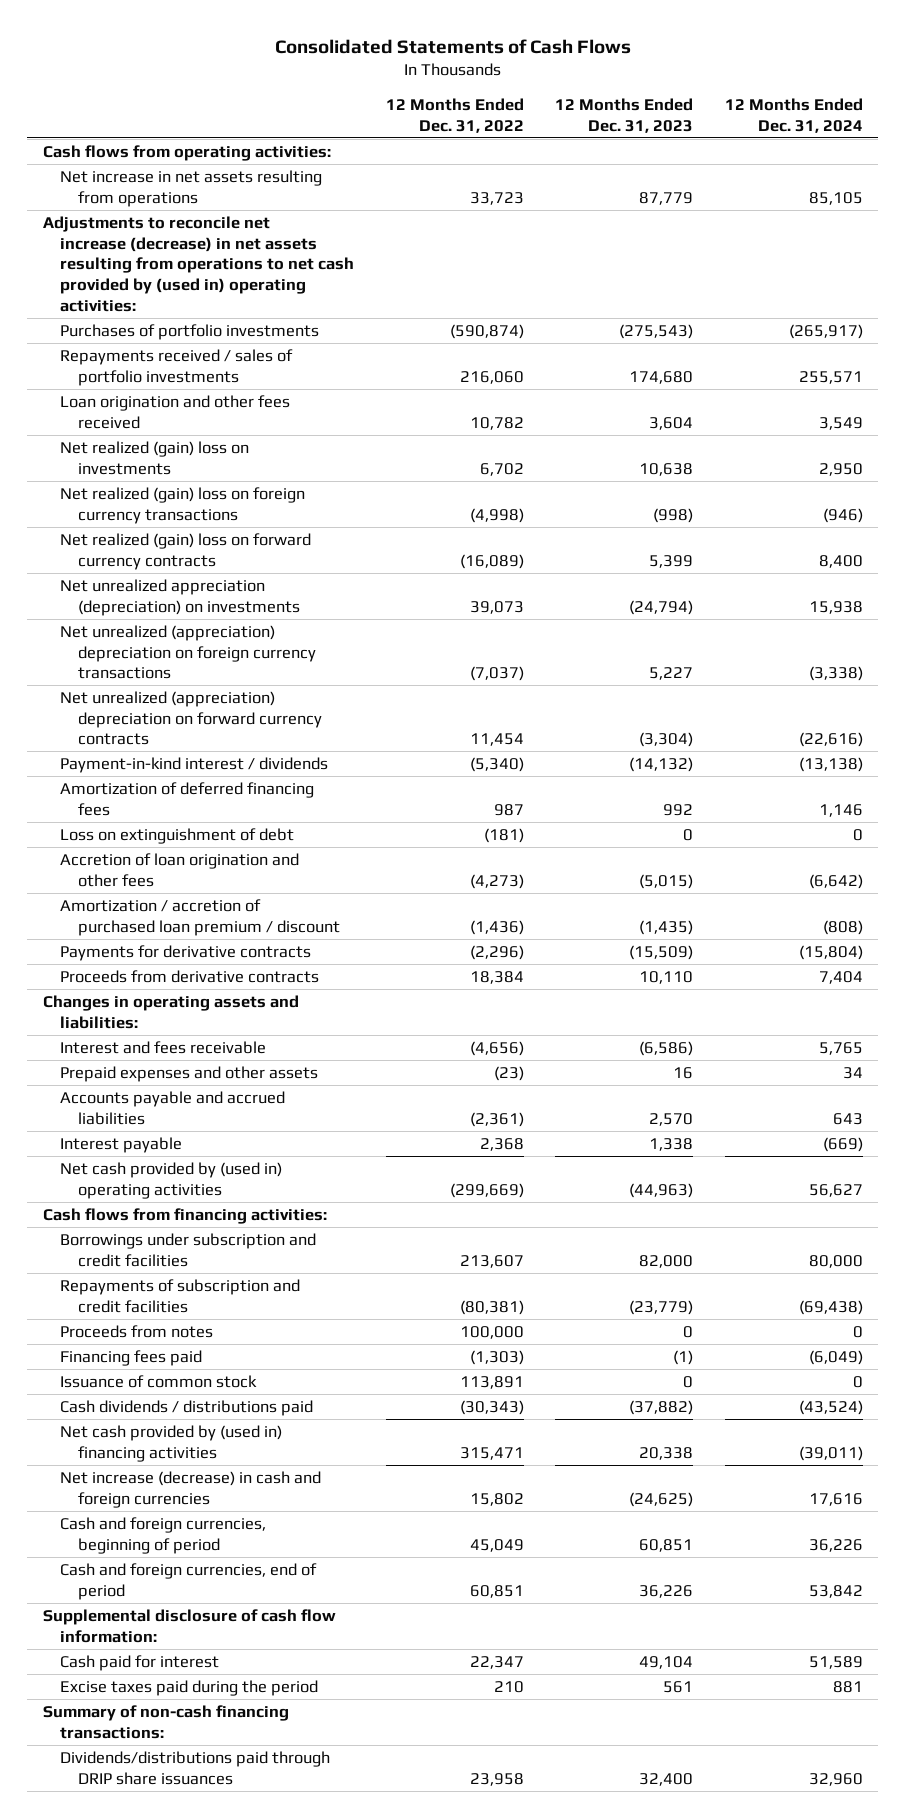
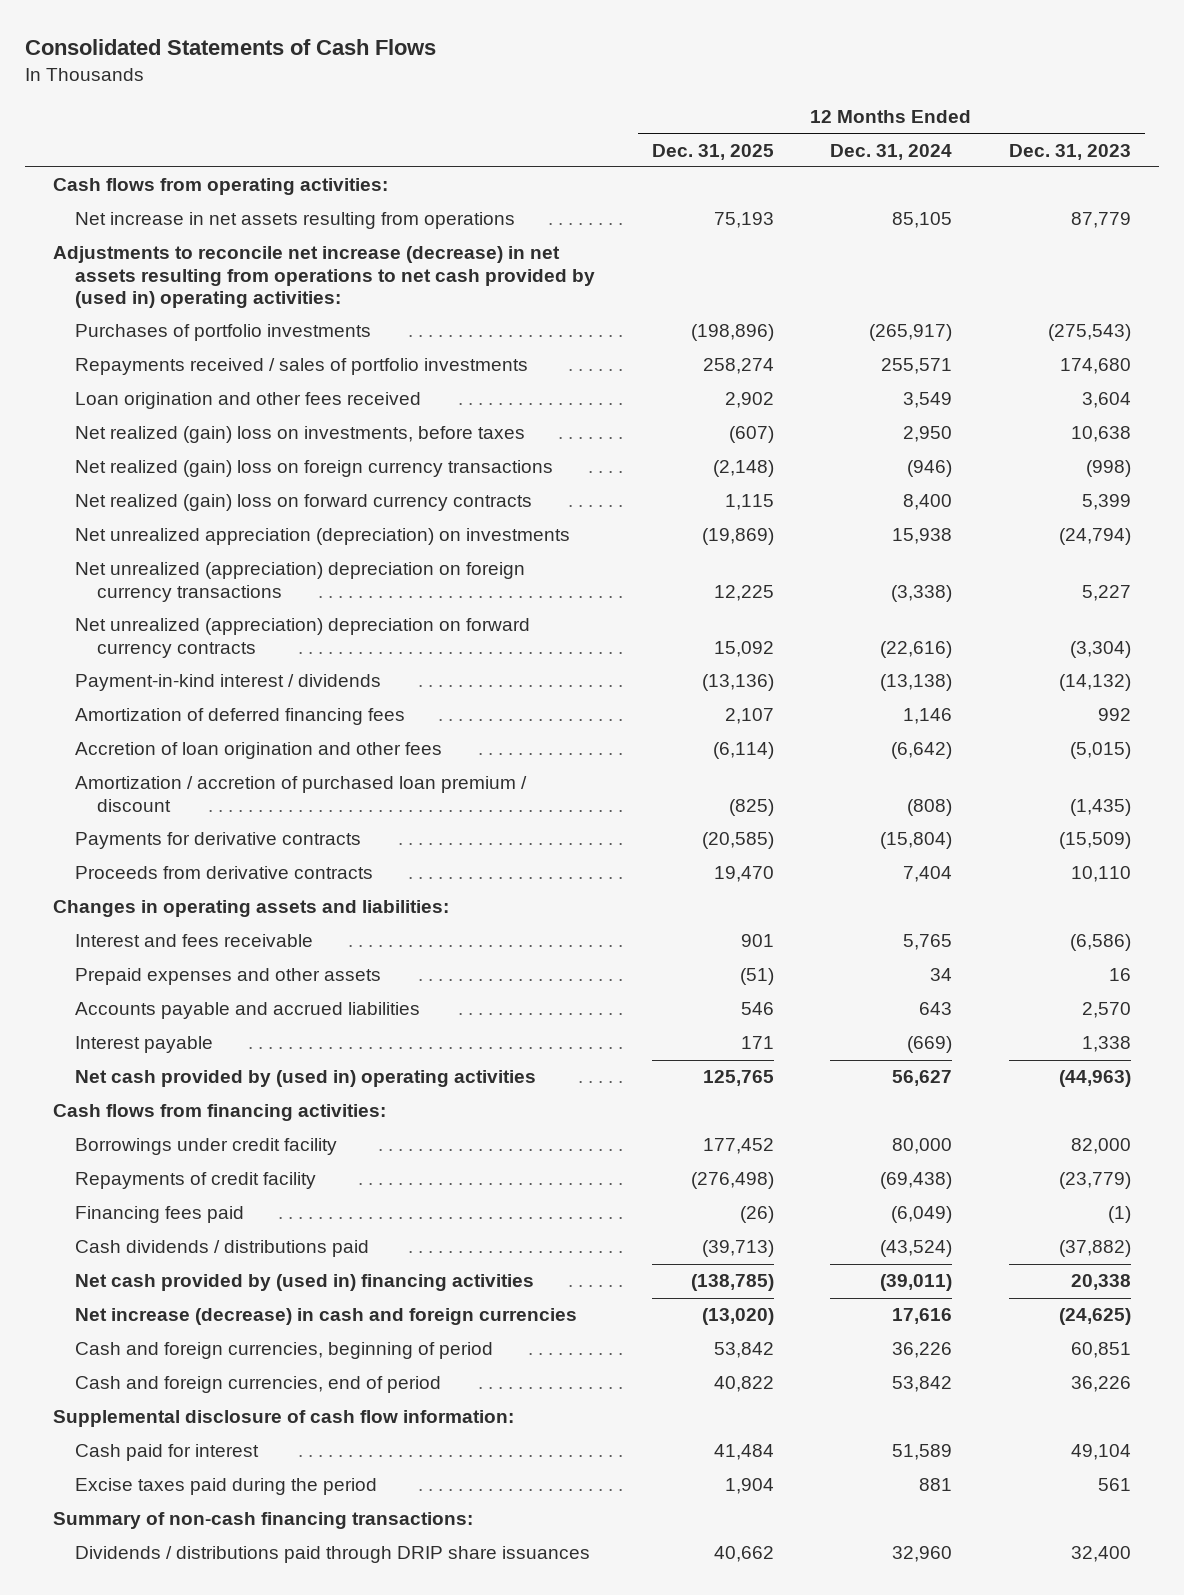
[385,97,524,133] 12 Months Ended Dec. 31, 2022 -> none
none -> [651,143,774,160] Dec. 31, 2025
[60,440,250,475] Net realized (gain) loss on investments -> [75,426,526,444] Net realized (gain) loss on investments, before taxes
[60,827,295,844] Loss on extinguishment of debt -> none
[60,1324,214,1338] Proceeds from notes -> none
[60,1232,317,1267] Borrowings under subscription and credit facilities -> [75,1138,338,1156] Borrowings under credit facility
[60,1278,301,1313] Repayments of subscription and credit facilities -> [75,1172,317,1190] Repayments of credit facility
[60,1374,258,1388] Issuance of common stock -> none
[60,1750,331,1785] Dividends/distributions paid through DRIP share issuances -> [75,1546,591,1564] Dividends / distributions paid through DRIP share issuances

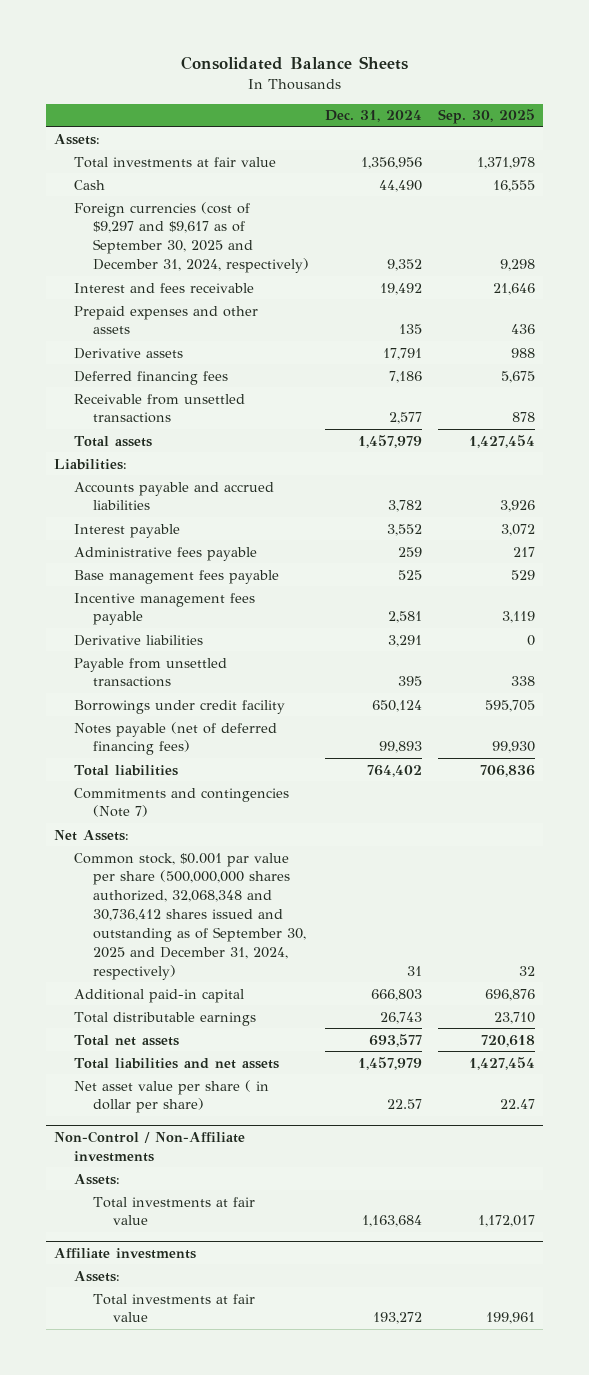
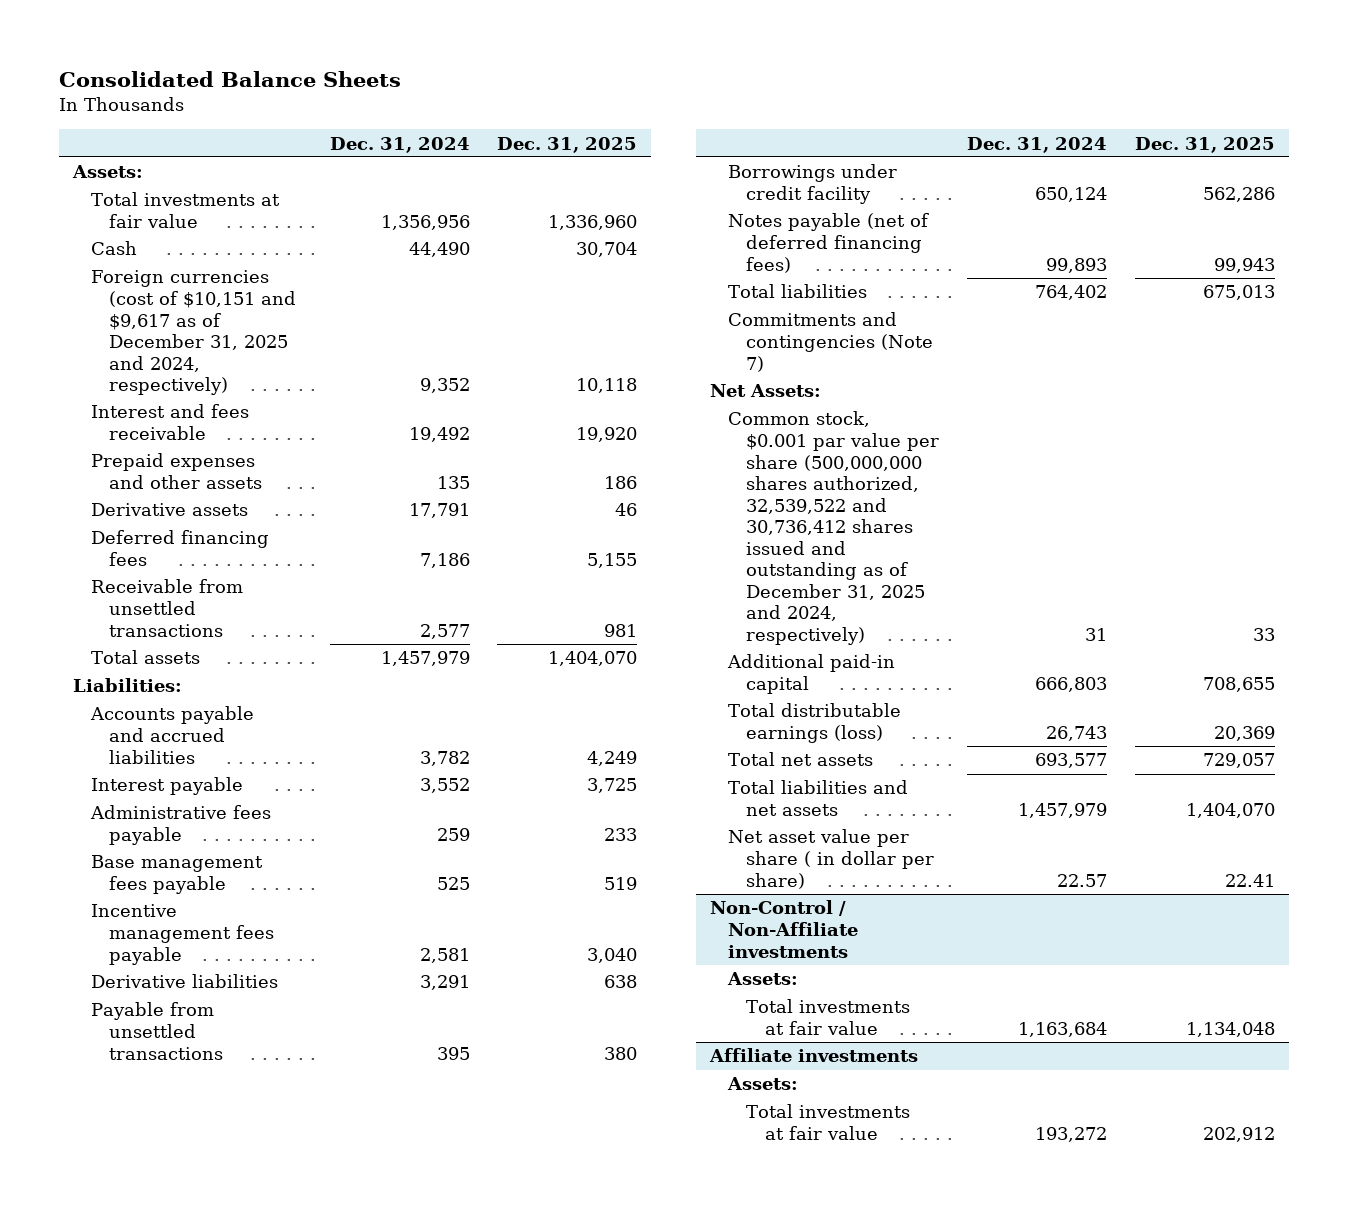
[438,109,536,125] Sep. 30, 2025 -> none
none -> [497,136,638,153] Dec. 31, 2025
[73,201,310,274] Foreign currencies (cost of $9,297 and $9,617 as of September 30, 2025 and December 31, 2024, respectively) -> [90,270,297,396] Foreign currencies (cost of $10,151 and $9,617 as of December 31, 2025 and 2024, respectively)
[73,852,307,980] Common stock, $0.001 par value per share (500,000,000 shares authorized, 32,068,348 and 30,736,412 shares issued and outstanding as of September 30, 2025 and December 31, 2024, respectively) -> [728,411,940,645] Common stock, $0.001 par value per share (500,000,000 shares authorized, 32,539,522 and 30,736,412 shares issued and outstanding as of December 31, 2025 and 2024, respectively)
[73,1011,256,1026] Total distributable earnings -> [728,703,902,744] Total distributable earnings (loss)

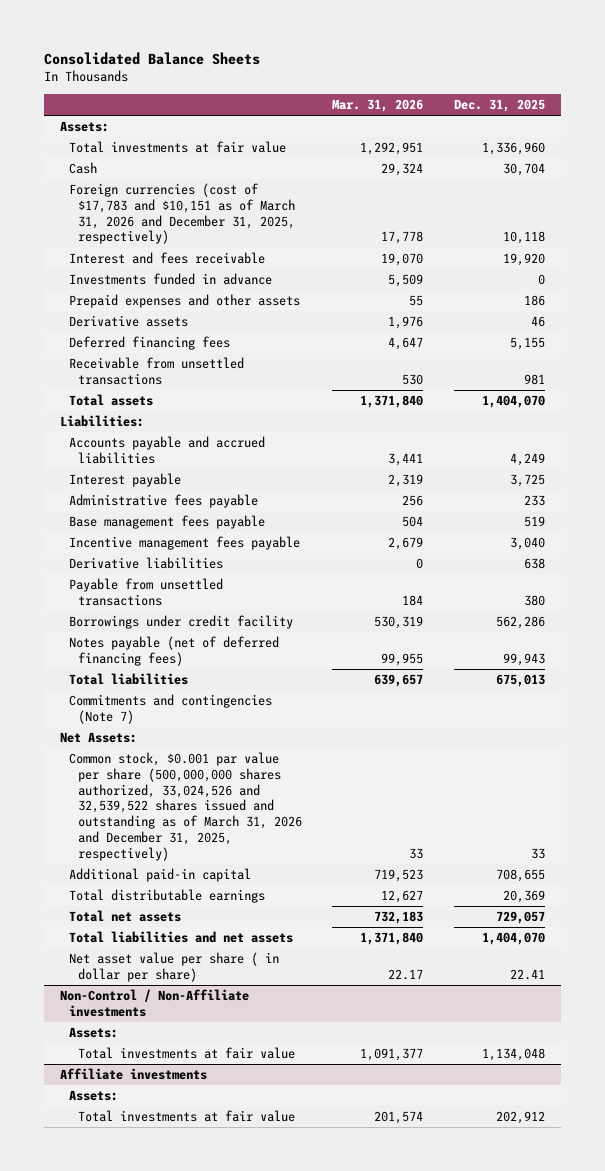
[329,136,470,153] Dec. 31, 2024 -> none
none -> [332,98,424,112] Mar. 31, 2026
[90,270,297,396] Foreign currencies (cost of $10,151 and $9,617 as of December 31, 2025 and 2024, respectively) -> [68,183,295,245] Foreign currencies (cost of $17,783 and $10,151 as of March 31, 2026 and December 31, 2025, respectively)
none -> [68,273,272,286] Investments funded in advance
[728,411,940,645] Common stock, $0.001 par value per share (500,000,000 shares authorized, 32,539,522 and 30,736,412 shares issued and outstanding as of December 31, 2025 and 2024, respectively) -> [68,752,302,861] Common stock, $0.001 par value per share (500,000,000 shares authorized, 33,024,526 and 32,539,522 shares issued and outstanding as of March 31, 2026 and December 31, 2025, respectively)
[728,703,902,744] Total distributable earnings (loss) -> [68,889,265,904] Total distributable earnings

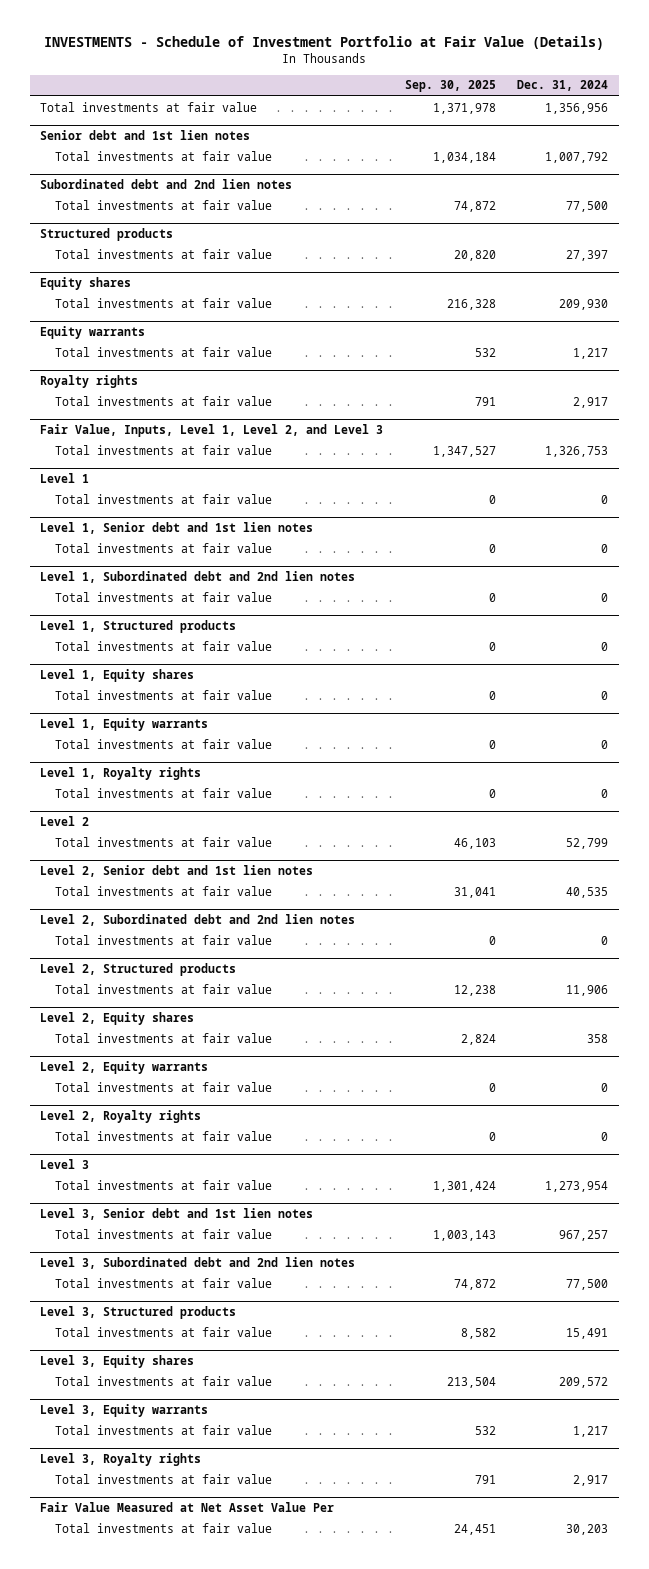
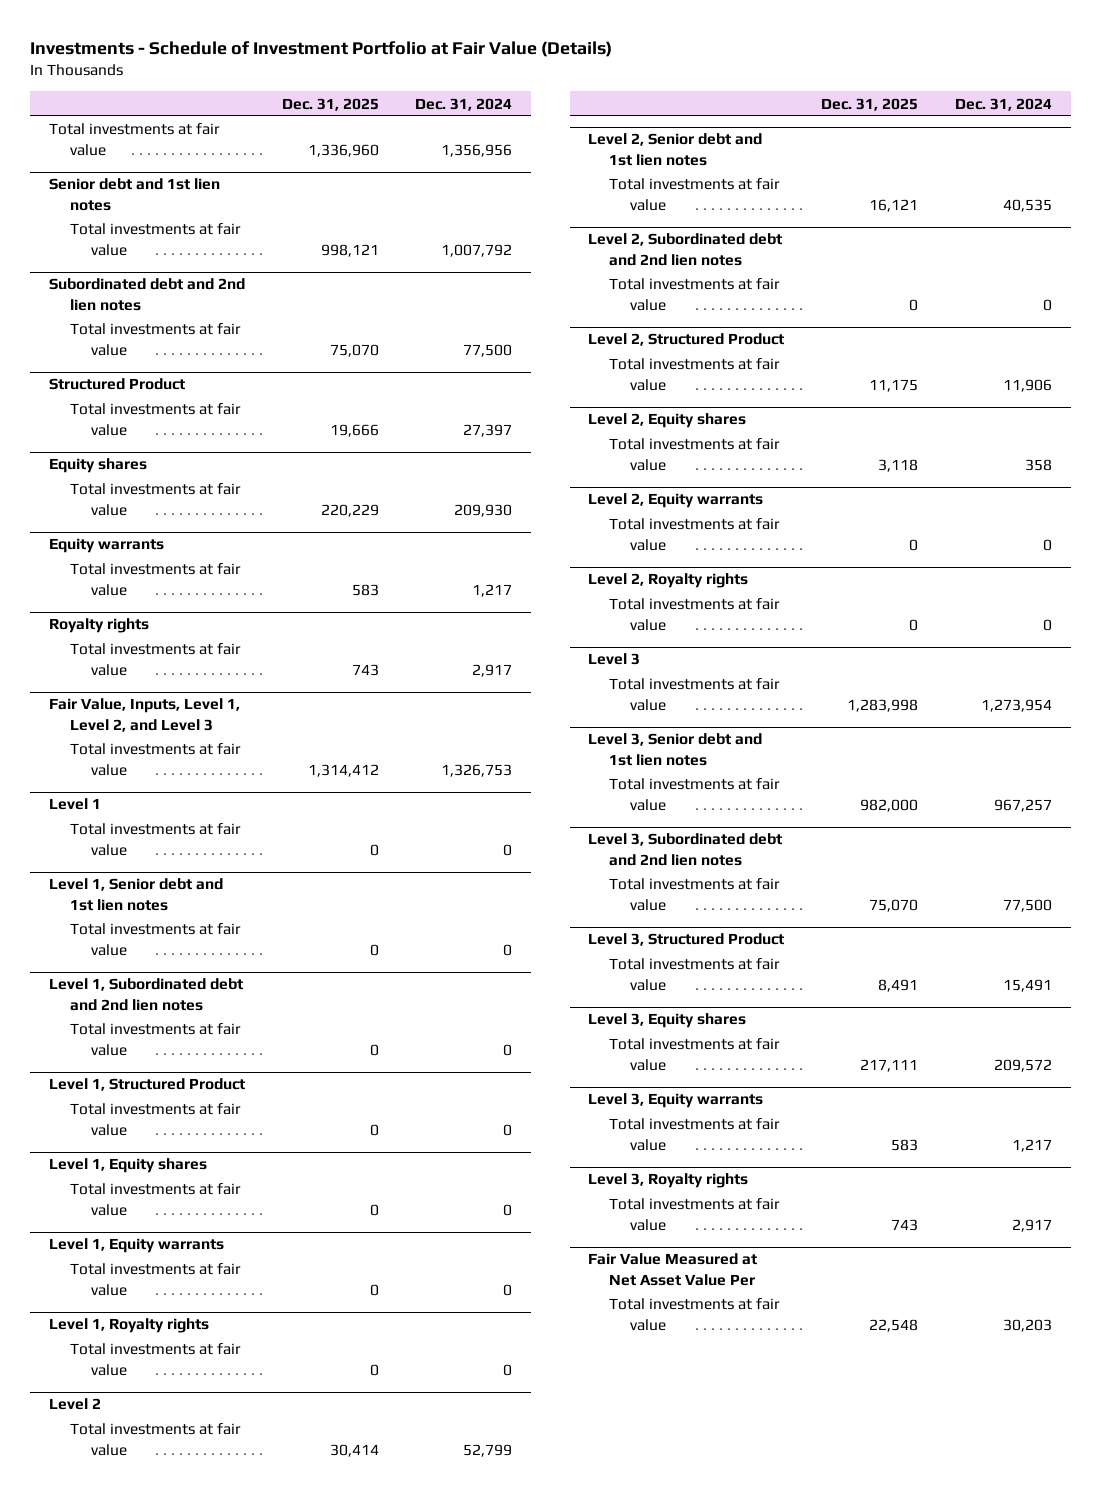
[44,36,605,51] INVESTMENTS - Schedule of Investment Portfolio at Fair Value (Details) -> [30,41,613,58] Investments - Schedule of Investment Portfolio at Fair Value (Details)
[404,80,496,93] Sep. 30, 2025 -> none
none -> [281,97,379,111] Dec. 31, 2025
[40,227,174,241] Structured products -> [48,378,185,391] Structured Product
[40,619,237,633] Level 1, Structured products -> [48,1078,245,1092] Level 1, Structured Product
[40,962,237,976] Level 2, Structured products -> [588,333,785,347] Level 2, Structured Product
[40,1305,237,1319] Level 3, Structured products -> [588,933,785,947] Level 3, Structured Product

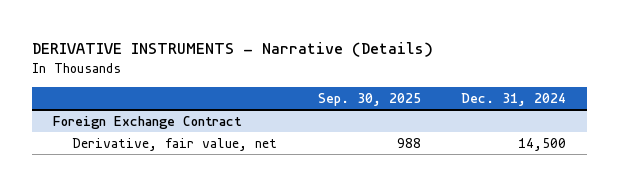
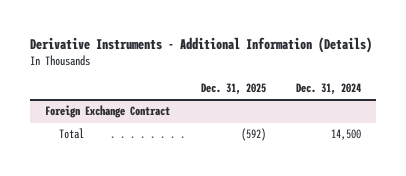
[32,42,434,58] DERIVATIVE INSTRUMENTS - Narrative (Details) -> [30,36,373,53] Derivative Instruments - Additional Information (Details)
[317,92,421,106] Sep. 30, 2025 -> none
none -> [200,83,266,96] Dec. 31, 2025
[71,137,277,151] Derivative, fair value, net -> [58,128,84,140] Total

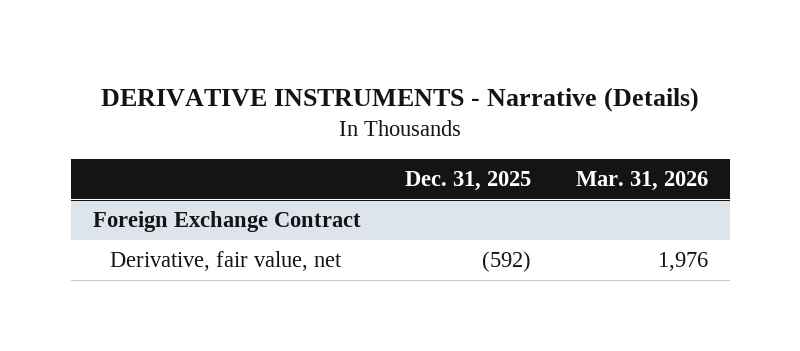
[30,36,373,53] Derivative Instruments - Additional Information (Details) -> [101,86,700,112] DERIVATIVE INSTRUMENTS - Narrative (Details)
[295,83,361,96] Dec. 31, 2024 -> none
none -> [575,170,708,191] Mar. 31, 2026
[58,128,84,140] Total -> [109,251,342,272] Derivative, fair value, net

